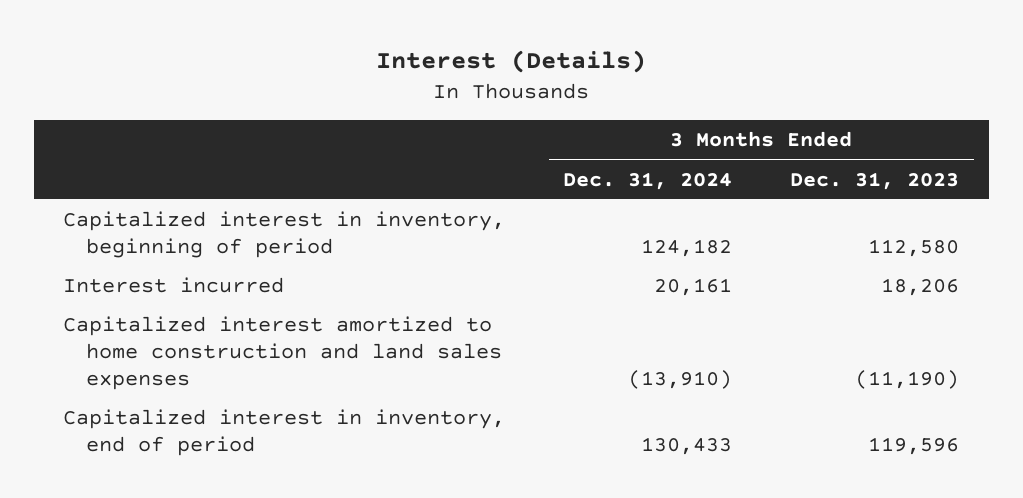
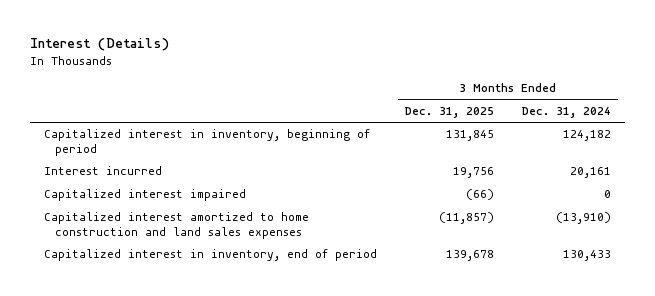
[790,171,960,190] Dec. 31, 2023 -> none
none -> [404,106,494,118] Dec. 31, 2025
none -> [43,189,246,202] Capitalized interest impaired

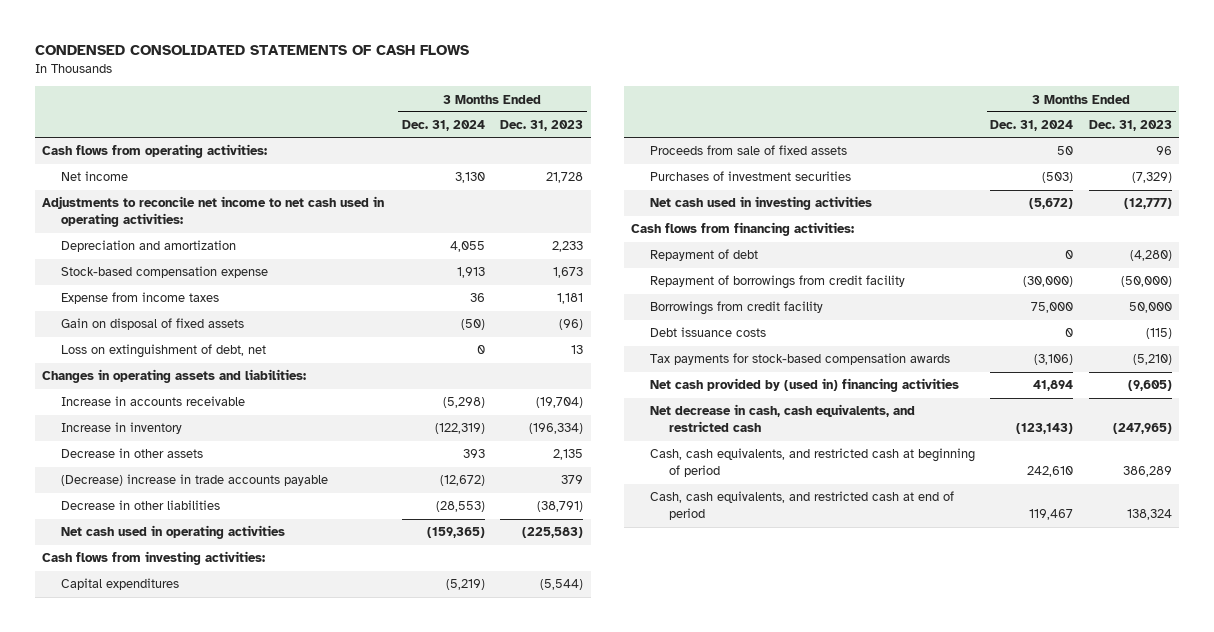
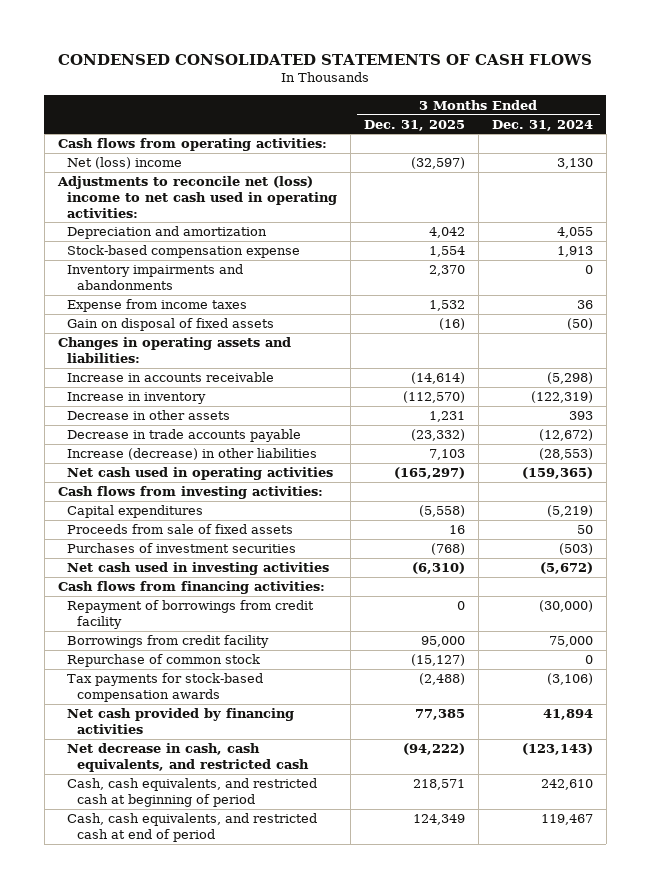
[499,120,583,132] Dec. 31, 2023 -> none
none -> [364,119,466,131] Dec. 31, 2025
[61,171,129,182] Net income -> [67,157,183,170] Net (loss) income
[42,196,385,228] Adjustments to reconcile net income to net cash used in operating activities: -> [56,176,338,218] Adjustments to reconcile net (loss) income to net cash used in operating activities:
none -> [67,264,244,290] Inventory impairments and abandonments
[61,344,267,359] Loss on extinguishment of debt, net -> none
[61,474,329,487] (Decrease) increase in trade accounts payable -> [67,429,302,443] Decrease in trade accounts payable
[61,500,221,511] Decrease in other liabilities -> [67,448,318,461] Increase (decrease) in other liabilities
[650,249,759,262] Repayment of debt -> none
[650,327,767,338] Debt issuance costs -> none
none -> [67,654,261,668] Repurchase of common stock
[650,378,960,393] Net cash provided by (used in) financing activities -> [67,708,295,734] Net cash provided by financing activities

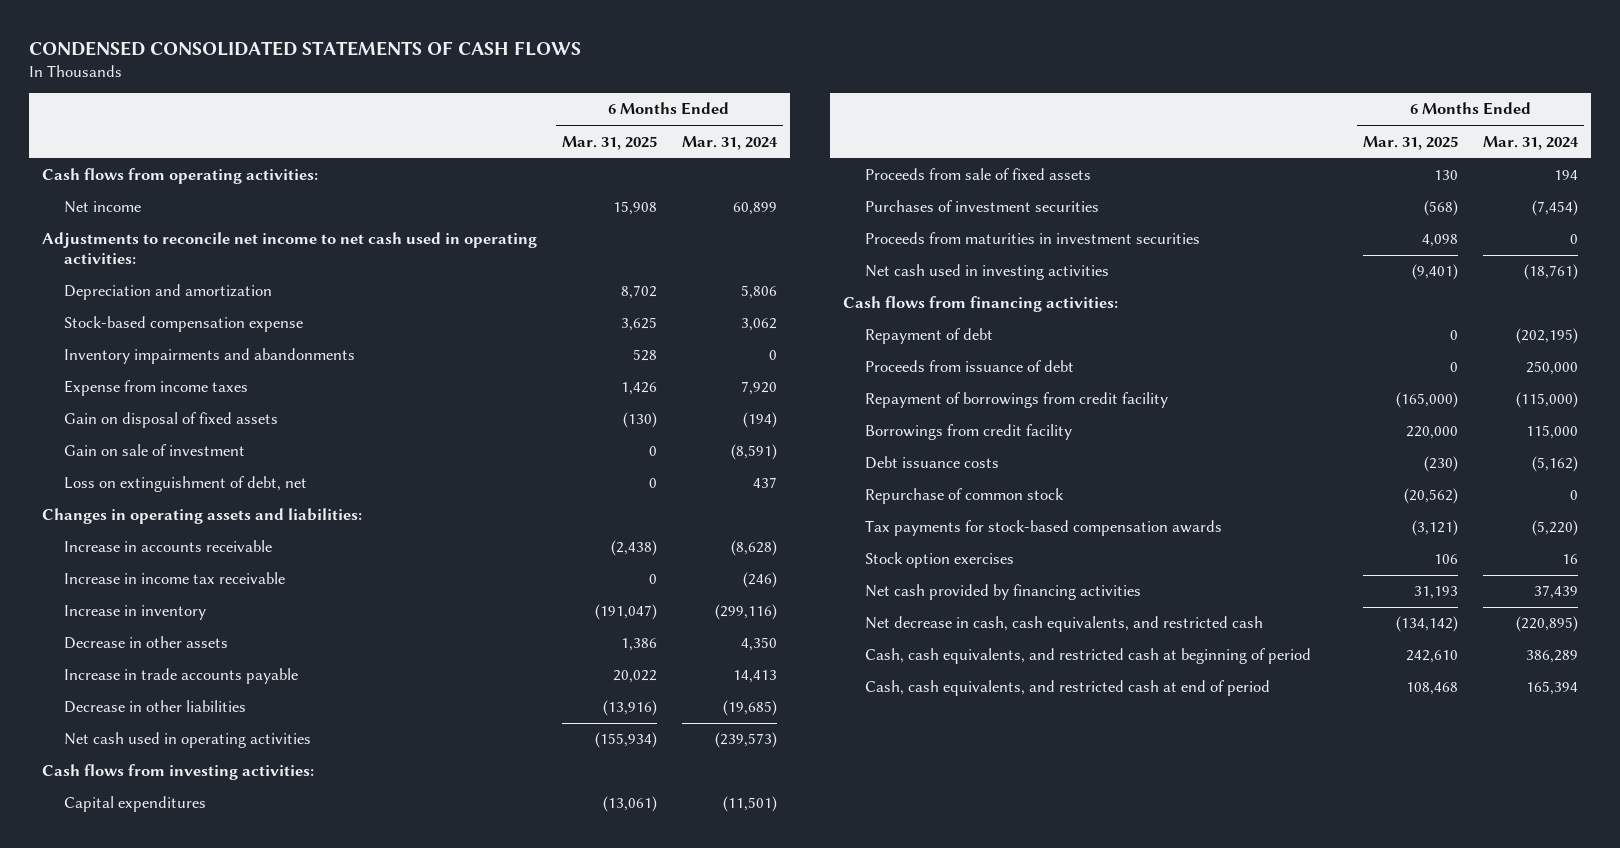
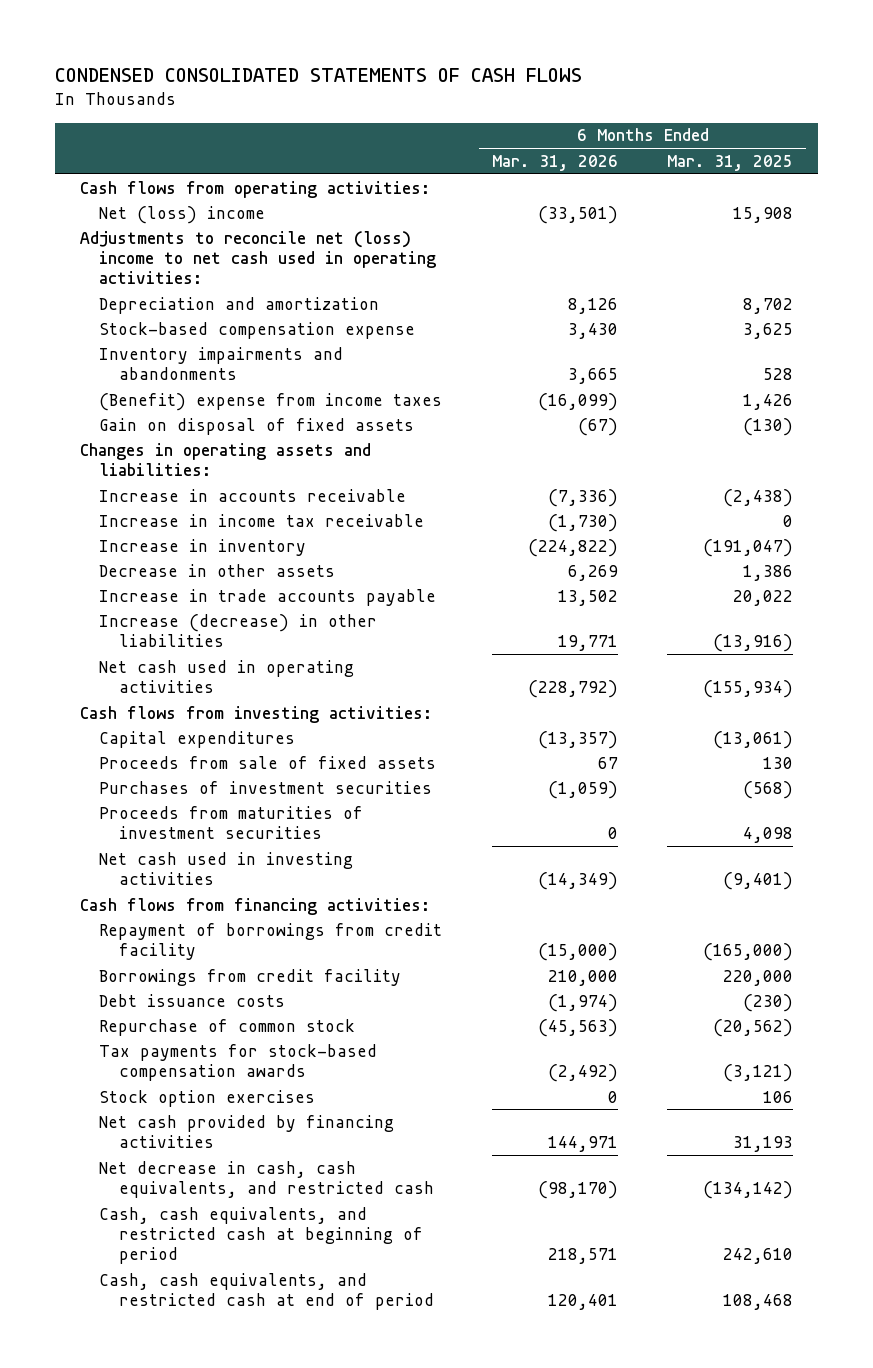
[681,135,778,150] Mar. 31, 2024 -> none
none -> [491,154,618,171] Mar. 31, 2026
[63,201,141,214] Net income -> [99,205,266,224] Net (loss) income
[41,232,537,264] Adjustments to reconcile net income to net cash used in operating activities: -> [80,230,437,285] Adjustments to reconcile net (loss) income to net cash used in operating activities:
[63,380,248,397] Expense from income taxes -> [99,392,443,411] (Benefit) expense from income taxes
[63,444,245,457] Gain on sale of investment -> none
[63,476,307,493] Loss on extinguishment of debt, net -> none
[63,700,246,714] Decrease in other liabilities -> [99,613,378,648] Increase (decrease) in other liabilities
[864,232,1200,245] Proceeds from maturities in investment securities -> [99,805,364,840] Proceeds from maturities of investment securities
[864,328,993,345] Repayment of debt -> none
[864,360,1074,373] Proceeds from issuance of debt -> none

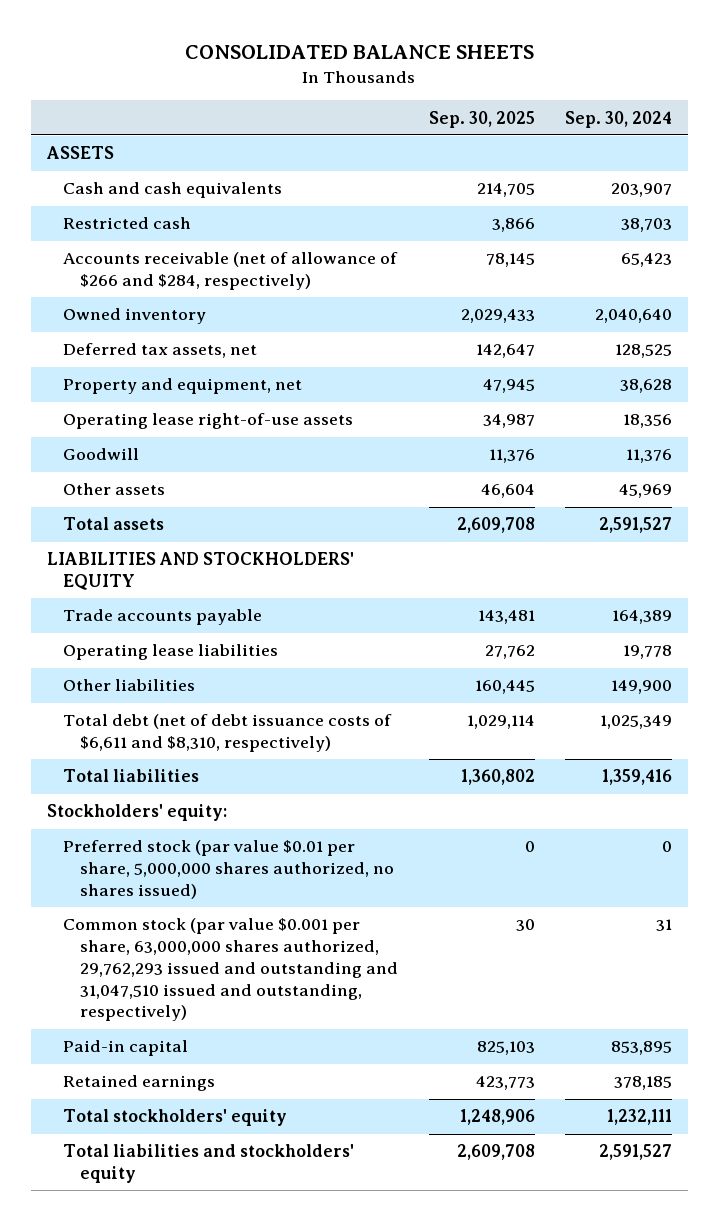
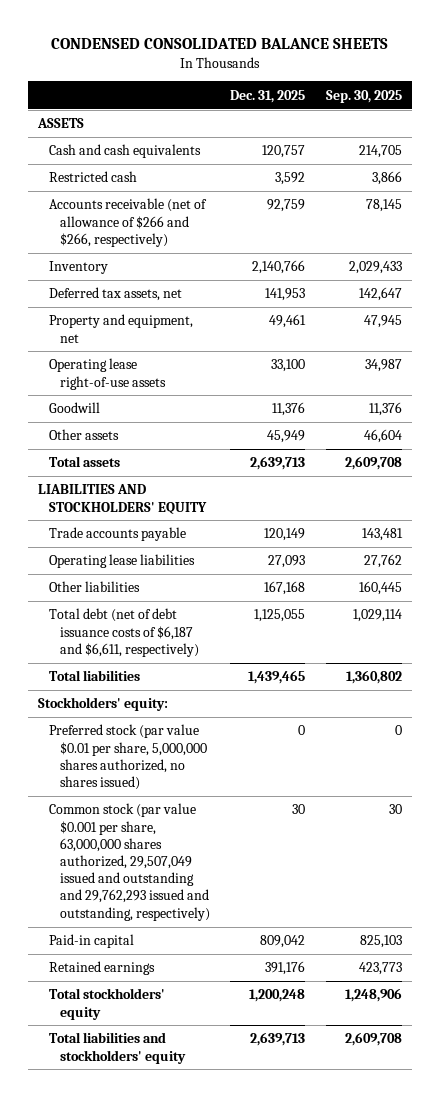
[185,44,535,59] CONSOLIDATED BALANCE SHEETS -> [51,38,389,50] CONDENSED CONSOLIDATED BALANCE SHEETS
[565,110,673,128] Sep. 30, 2024 -> none
none -> [230,89,306,103] Dec. 31, 2025
[63,252,399,291] Accounts receivable (net of allowance of $266 and $284, respectively) -> [48,198,207,247] Accounts receivable (net of allowance of $266 and $266, respectively)
[63,308,207,325] Owned inventory -> [48,261,108,275] Inventory
[63,714,393,753] Total debt (net of debt issuance costs of $6,611 and $8,310, respectively) -> [48,608,199,657] Total debt (net of debt issuance costs of $6,187 and $6,611, respectively)
[63,918,399,1022] Common stock (par value $0.001 per share, 63,000,000 shares authorized, 29,762,293 issued and outstanding and 31,047,510 issued and outstanding, respectively) -> [48,803,210,921] Common stock (par value $0.001 per share, 63,000,000 shares authorized, 29,507,049 issued and outstanding and 29,762,293 issued and outstanding, respectively)

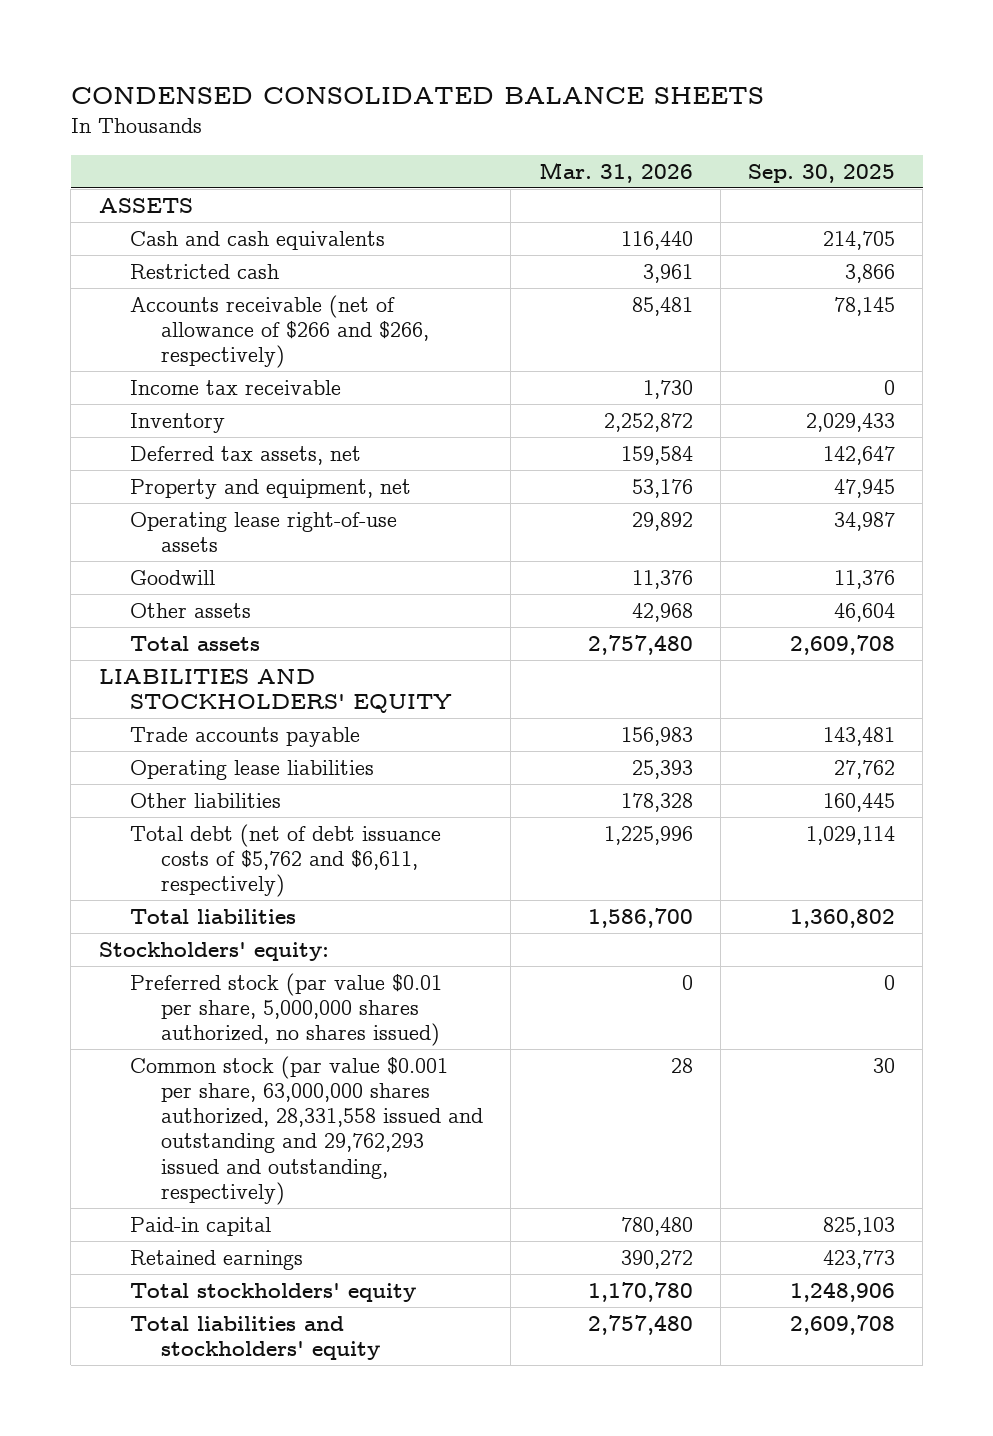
[230,89,306,103] Dec. 31, 2025 -> none
none -> [538,161,693,183] Mar. 31, 2026
none -> [129,379,341,395] Income tax receivable
[48,608,199,657] Total debt (net of debt issuance costs of $6,187 and $6,611, respectively) -> [129,823,441,898] Total debt (net of debt issuance costs of $5,762 and $6,611, respectively)
[48,803,210,921] Common stock (par value $0.001 per share, 63,000,000 shares authorized, 29,507,049 issued and outstanding and 29,762,293 issued and outstanding, respectively) -> [129,1055,484,1205] Common stock (par value $0.001 per share, 63,000,000 shares authorized, 28,331,558 issued and outstanding and 29,762,293 issued and outstanding, respectively)

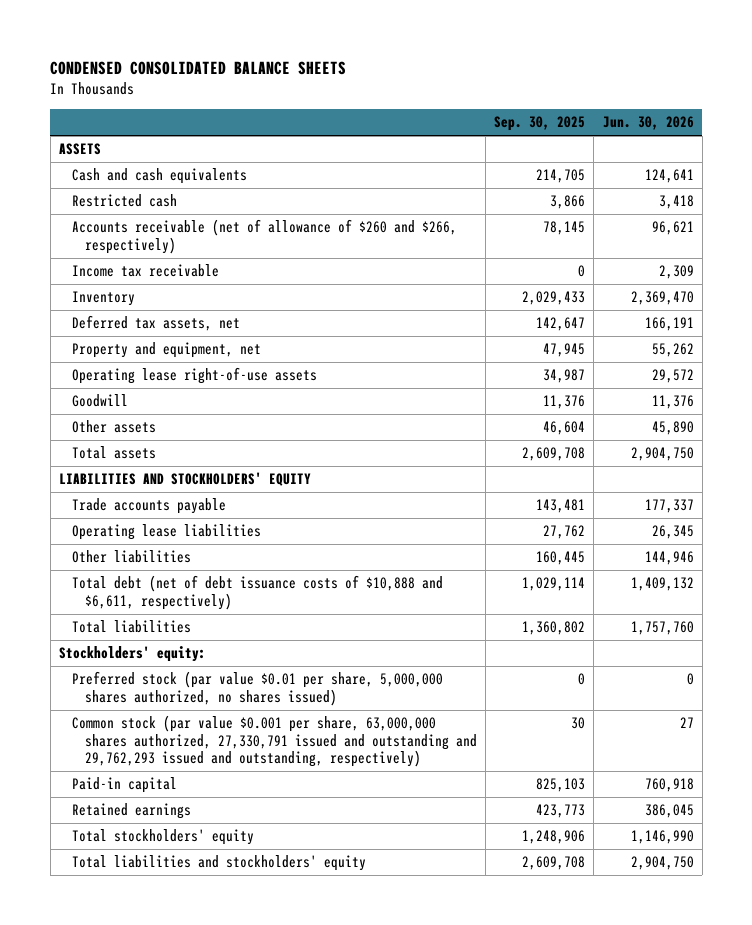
[538,161,693,183] Mar. 31, 2026 -> none
none -> [602,116,694,131] Jun. 30, 2026
[129,294,430,369] Accounts receivable (net of allowance of $266 and $266, respectively) -> [71,219,457,254] Accounts receivable (net of allowance of $260 and $266, respectively)
[129,823,441,898] Total debt (net of debt issuance costs of $5,762 and $6,611, respectively) -> [71,575,443,610] Total debt (net of debt issuance costs of $10,888 and $6,611, respectively)
[129,1055,484,1205] Common stock (par value $0.001 per share, 63,000,000 shares authorized, 28,331,558 issued and outstanding and 29,762,293 issued and outstanding, respectively) -> [71,715,477,768] Common stock (par value $0.001 per share, 63,000,000 shares authorized, 27,330,791 issued and outstanding and 29,762,293 issued and outstanding, respectively)

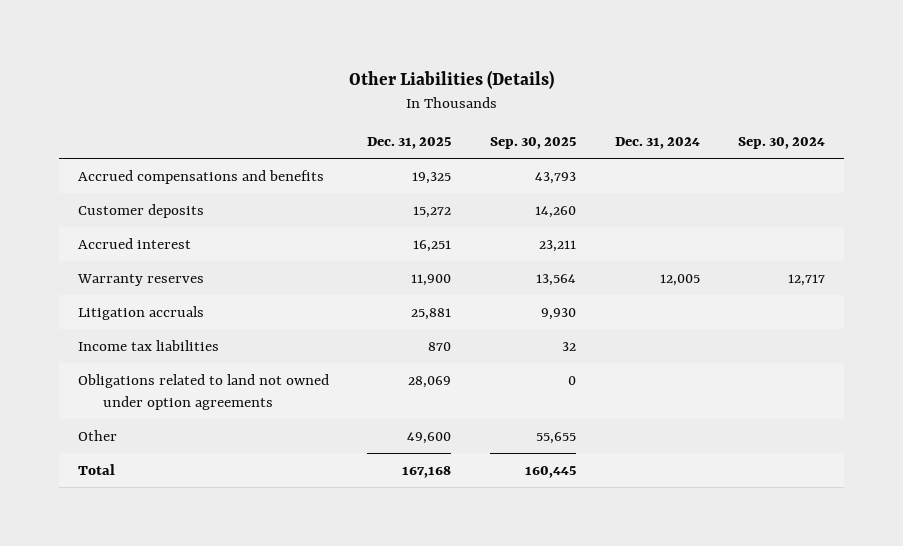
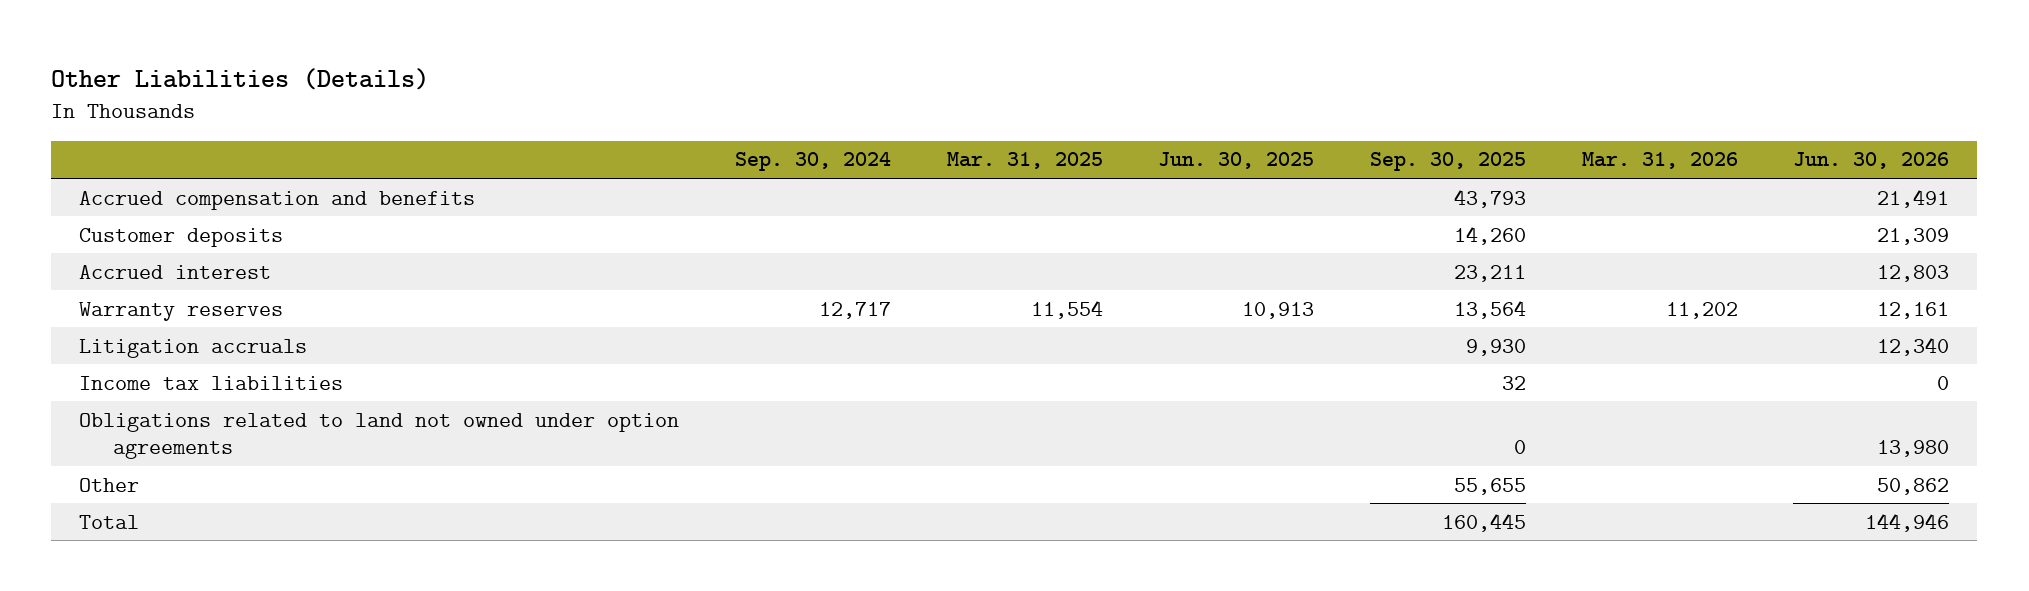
[367,137,452,150] Dec. 31, 2025 -> none
[614,137,700,150] Dec. 31, 2024 -> none
none -> [946,152,1103,170] Mar. 31, 2025
none -> [1158,152,1315,170] Jun. 30, 2025
none -> [1581,152,1738,170] Mar. 31, 2026
none -> [1793,152,1950,170] Jun. 30, 2026
[77,169,324,184] Accrued compensations and benefits -> [79,190,476,210] Accrued compensation and benefits

